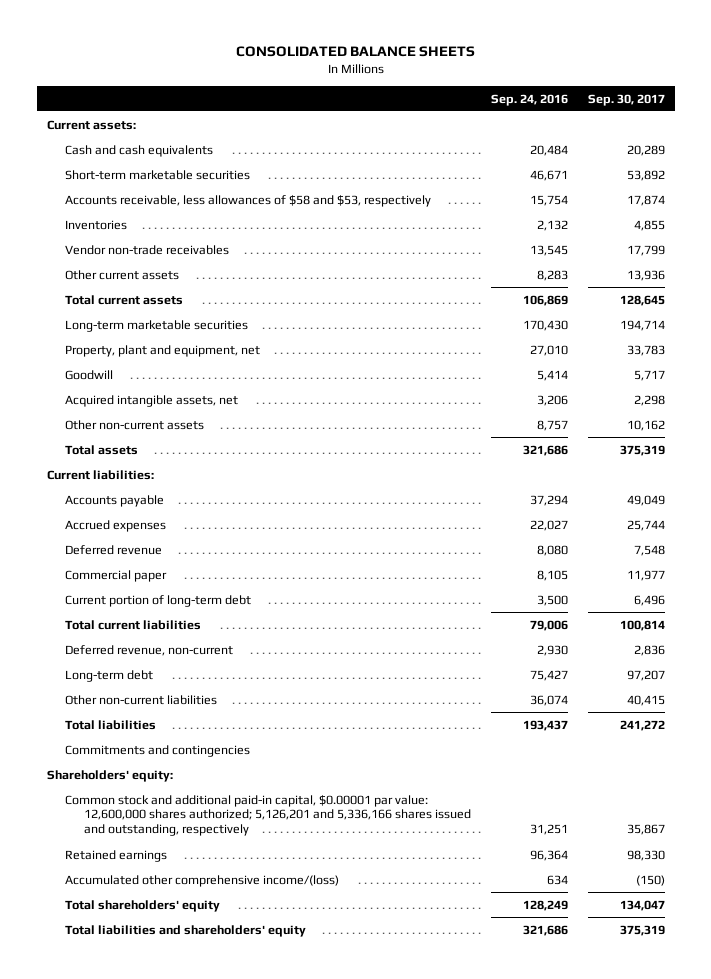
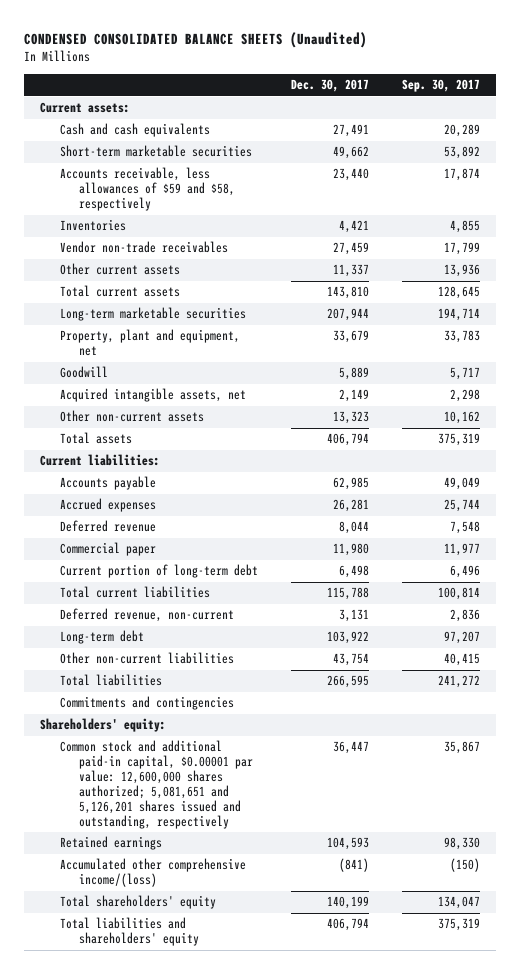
[235,46,475,58] CONSOLIDATED BALANCE SHEETS -> [23,31,367,48] CONDENSED CONSOLIDATED BALANCE SHEETS (Unaudited)
[490,93,568,106] Sep. 24, 2016 -> none
none -> [290,79,369,93] Dec. 30, 2017
[65,194,432,207] Accounts receivable, less allowances of $58 and $53, respectively -> [59,167,236,212] Accounts receivable, less allowances of $59 and $58, respectively
[65,794,471,837] Common stock and additional paid-in capital, $0.00001 par value: 12,600,000 shares authorized; 5,126,201 and 5,336,166 shares issued and outstanding, respectively -> [59,740,254,829] Common stock and additional paid-in capital, $0.00001 par value: 12,600,000 shares authorized; 5,081,651 and 5,126,201 shares issued and outstanding, respectively

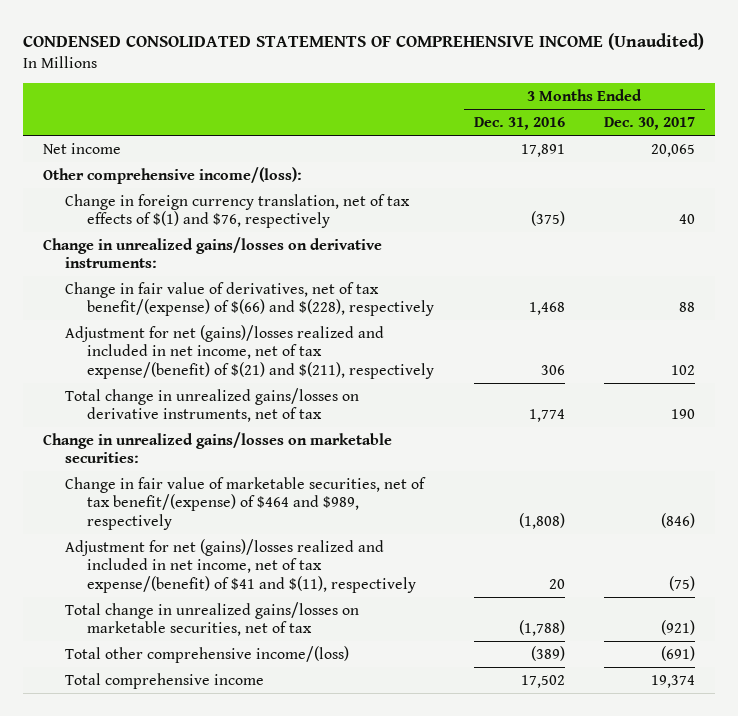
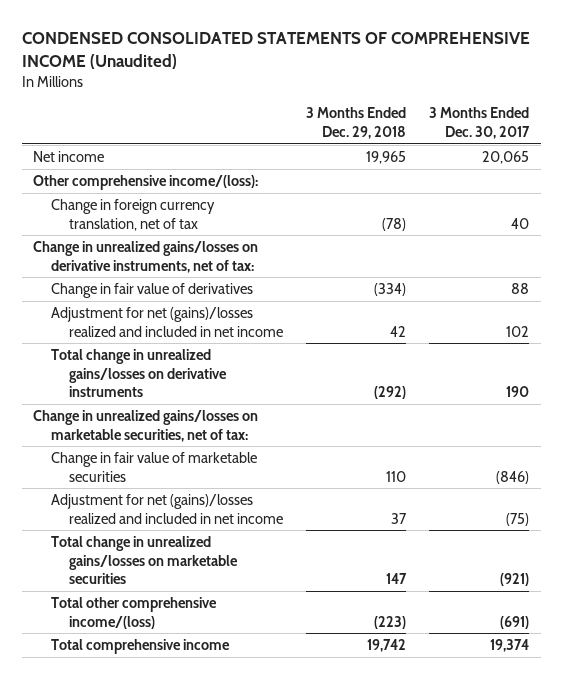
[473,116,565,130] Dec. 31, 2016 -> none
none -> [306,107,407,139] 3 Months Ended Dec. 29, 2018
[64,193,410,229] Change in foreign currency translation, net of tax effects of $(1) and $76, respectively -> [51,198,216,231] Change in foreign currency translation, net of tax
[42,236,382,269] Change in unrealized gains/losses on derivative instruments: -> [33,240,259,273] Change in unrealized gains/losses on derivative instruments, net of tax:
[64,281,435,317] Change in fair value of derivatives, net of tax benefit/(expense) of $(66) and $(228), respectively -> [51,282,254,298] Change in fair value of derivatives
[64,324,435,379] Adjustment for net (gains)/losses realized and included in net income, net of tax expense/(benefit) of $(21) and $(211), respectively -> [51,306,284,337] Adjustment for net (gains)/losses realized and included in net income
[64,387,359,423] Total change in unrealized gains/losses on derivative instruments, net of tax -> [51,348,228,398] Total change in unrealized gains/losses on derivative instruments
[42,431,392,464] Change in unrealized gains/losses on marketable securities: -> [33,409,259,442] Change in unrealized gains/losses on marketable securities, net of tax:
[64,476,426,530] Change in fair value of marketable securities, net of tax benefit/(expense) of $464 and $989, respectively -> [51,451,258,482] Change in fair value of marketable securities
[64,538,417,593] Adjustment for net (gains)/losses realized and included in net income, net of tax expense/(benefit) of $41 and $(11), respectively -> [51,493,284,524] Adjustment for net (gains)/losses realized and included in net income
[64,601,359,637] Total change in unrealized gains/losses on marketable securities, net of tax -> [51,535,239,585] Total change in unrealized gains/losses on marketable securities

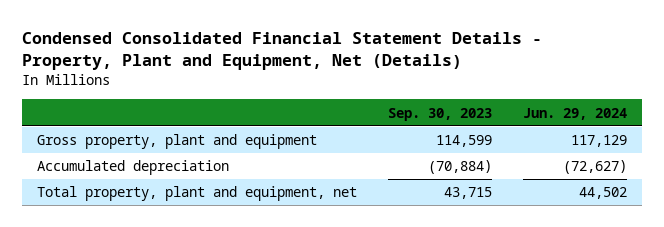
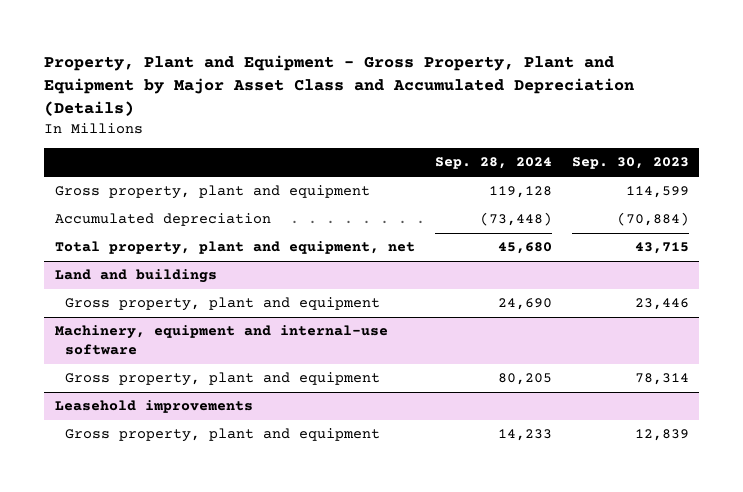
[22,32,543,71] Condensed Consolidated Financial Statement Details - Property, Plant and Equipment, Net (Details) -> [44,55,635,117] Property, Plant and Equipment - Gross Property, Plant and Equipment by Major Asset Class and Accumulated Depreciation (Details)
[522,107,627,120] Jun. 29, 2024 -> none
none -> [434,157,552,170] Sep. 28, 2024
none -> [54,269,217,284] Land and buildings
none -> [64,297,380,312] Gross property, plant and equipment
none -> [54,325,388,356] Machinery, equipment and internal-use software
none -> [64,372,380,387] Gross property, plant and equipment
none -> [54,400,253,414] Leasehold improvements
none -> [64,428,380,443] Gross property, plant and equipment

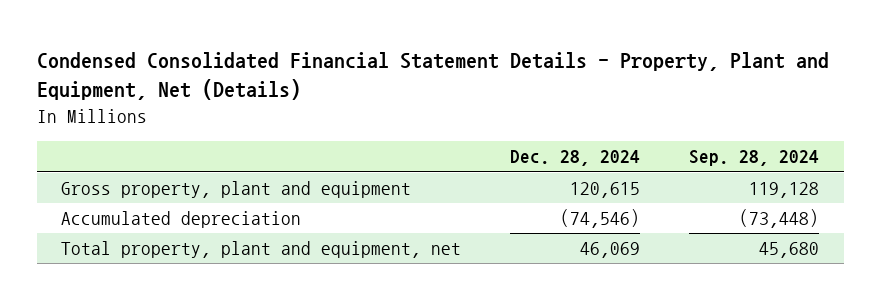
[44,55,635,117] Property, Plant and Equipment - Gross Property, Plant and Equipment by Major Asset Class and Accumulated Depreciation (Details) -> [36,51,829,101] Condensed Consolidated Financial Statement Details - Property, Plant and Equipment, Net (Details)
[571,157,689,170] Sep. 30, 2023 -> none
none -> [510,150,641,167] Dec. 28, 2024
[54,269,217,284] Land and buildings -> none
[64,297,380,312] Gross property, plant and equipment -> none
[54,325,388,356] Machinery, equipment and internal-use software -> none
[64,372,380,387] Gross property, plant and equipment -> none
[54,400,253,414] Leasehold improvements -> none
[64,428,380,443] Gross property, plant and equipment -> none

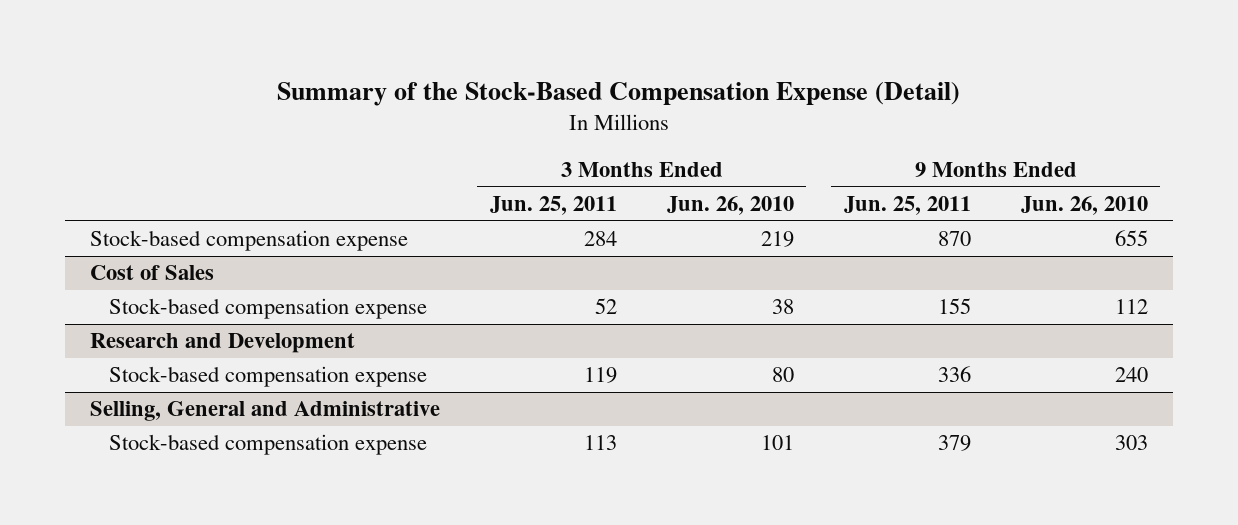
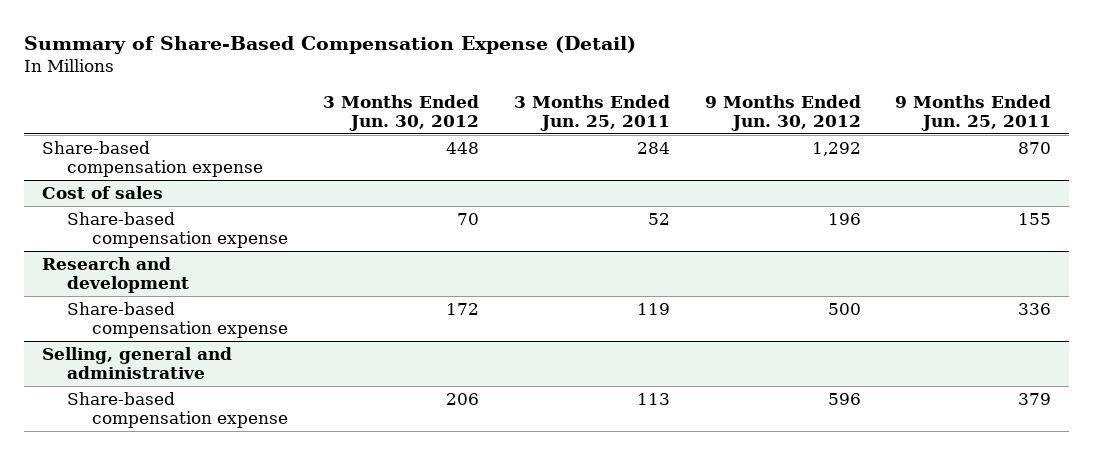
[276,81,960,106] Summary of the Stock-Based Compensation Expense (Detail) -> [24,36,637,55] Summary of Share-Based Compensation Expense (Detail)
[666,196,794,216] Jun. 26, 2010 -> none
[1020,196,1148,216] Jun. 26, 2010 -> none
none -> [322,94,479,131] 3 Months Ended Jun. 30, 2012
none -> [704,94,861,131] 9 Months Ended Jun. 30, 2012
[89,230,408,252] Stock-based compensation expense -> [41,140,263,178] Share-based compensation expense
[89,265,214,281] Cost of Sales -> [41,185,163,199] Cost of sales
[109,298,428,320] Stock-based compensation expense -> [66,211,288,249] Share-based compensation expense
[89,333,355,354] Research and Development -> [41,256,189,294] Research and development
[109,366,428,388] Stock-based compensation expense -> [66,301,288,339] Share-based compensation expense
[89,401,440,422] Selling, General and Administrative -> [41,346,232,380] Selling, general and administrative
[109,434,428,456] Stock-based compensation expense -> [66,391,288,429] Share-based compensation expense

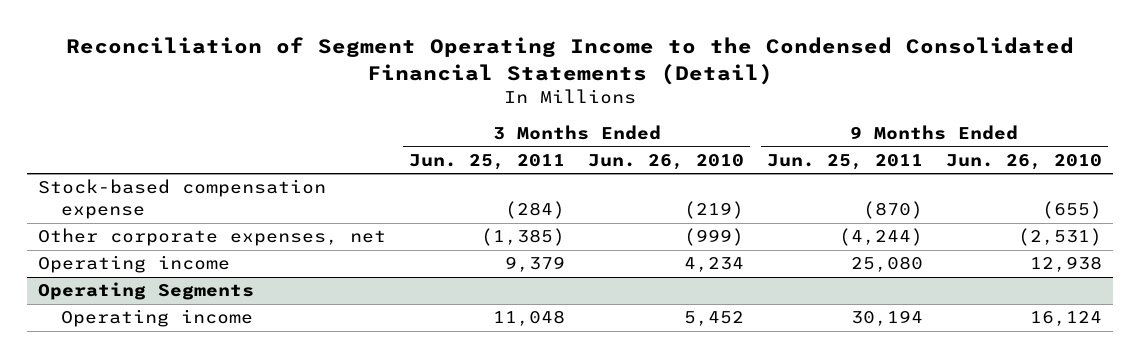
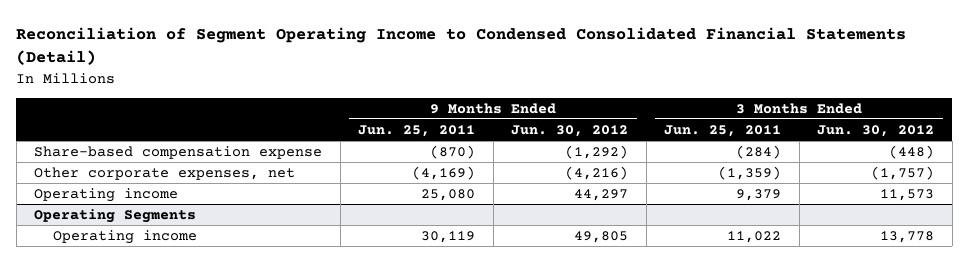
[65,37,1074,85] Reconciliation of Segment Operating Income to the Condensed Consolidated Financial Statements (Detail) -> [16,27,907,66] Reconciliation of Segment Operating Income to Condensed Consolidated Financial Statements (Detail)
[587,153,744,170] Jun. 26, 2010 -> none
[945,153,1102,170] Jun. 26, 2010 -> none
none -> [511,124,629,137] Jun. 30, 2012
none -> [817,124,935,137] Jun. 30, 2012
[38,179,327,220] Stock-based compensation expense -> [34,146,323,160] Share-based compensation expense
[481,228,566,247] (1,385) -> [718,166,782,181] (1,359)
[838,228,923,247] (4,244) -> [412,166,476,181] (4,169)
[493,310,566,327] 11,048 -> [727,231,782,244] 11,022
[850,310,923,327] 30,194 -> [421,231,476,244] 30,119

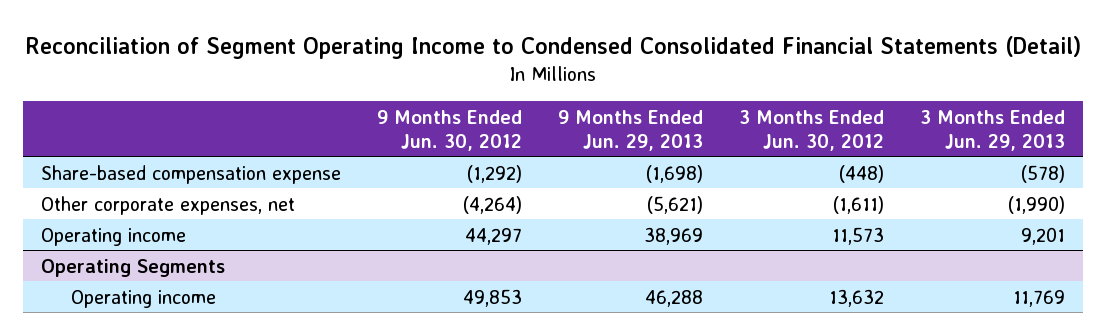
[358,124,476,137] Jun. 25, 2011 -> none
[664,124,782,137] Jun. 25, 2011 -> none
none -> [557,109,703,151] 9 Months Ended Jun. 29, 2013
none -> [919,109,1065,151] 3 Months Ended Jun. 29, 2013
[565,166,629,181] (4,216) -> [462,195,522,214] (4,264)
[871,166,935,181] (1,757) -> [832,195,884,214] (1,611)
[574,231,629,244] 49,805 -> [462,288,522,307] 49,853
[880,231,935,244] 13,778 -> [828,288,884,307] 13,632

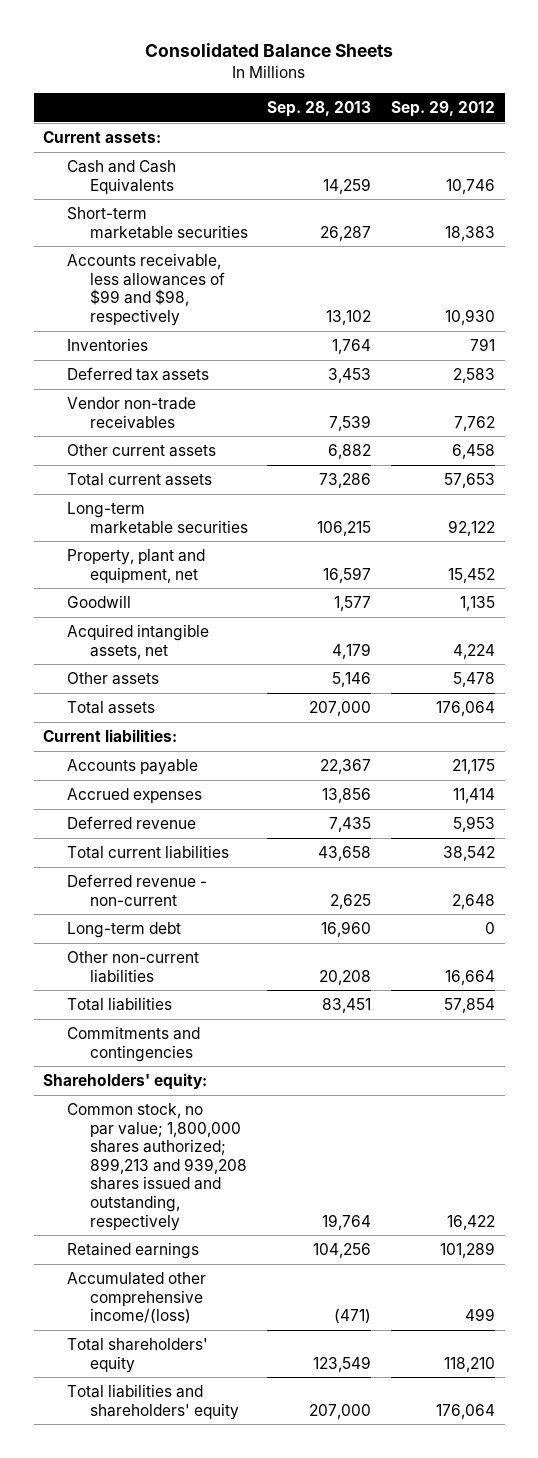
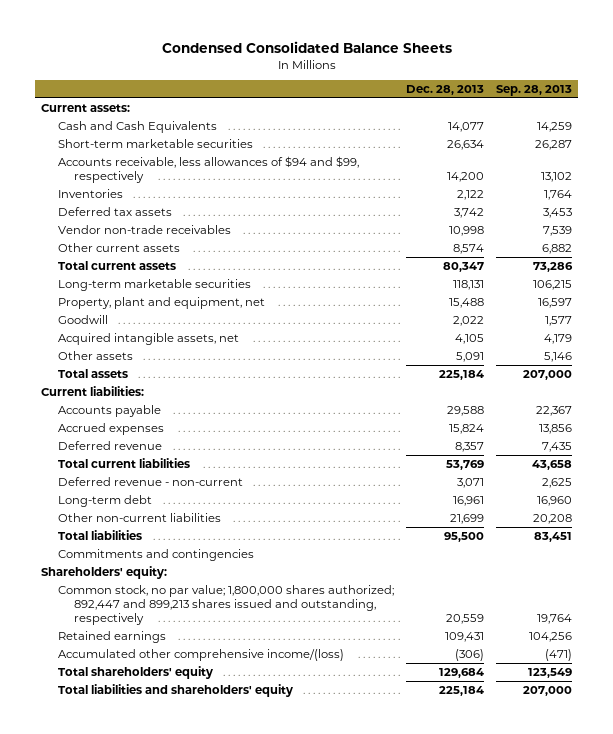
[145,43,394,58] Consolidated Balance Sheets -> [161,40,452,53] Condensed Consolidated Balance Sheets
[391,101,496,118] Sep. 29, 2012 -> none
none -> [405,85,484,96] Dec. 28, 2013
[66,252,225,326] Accounts receivable, less allowances of $99 and $98, respectively -> [57,155,359,183] Accounts receivable, less allowances of $94 and $99, respectively
[66,1102,247,1231] Common stock, no par value; 1,800,000 shares authorized; 899,213 and 939,208 shares issued and outstanding, respectively -> [57,584,394,625] Common stock, no par value; 1,800,000 shares authorized; 892,447 and 899,213 shares issued and outstanding, respectively

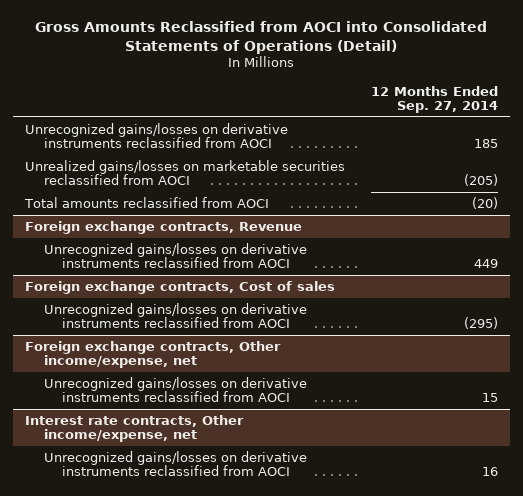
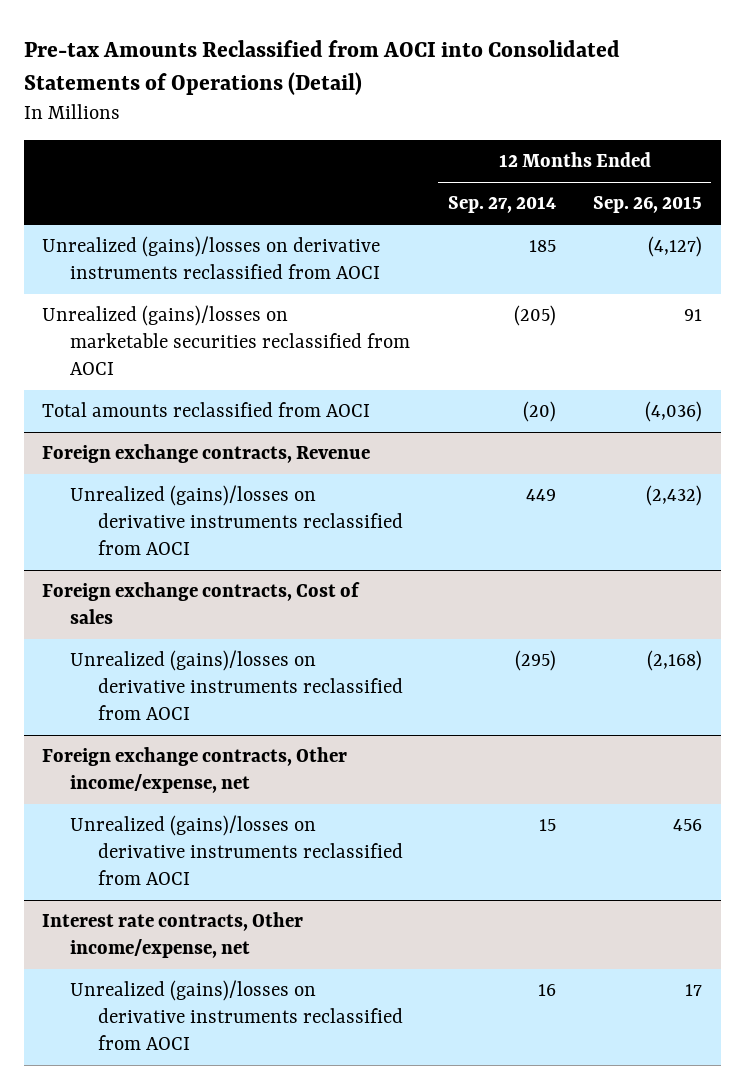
[35,20,488,54] Gross Amounts Reclassified from AOCI into Consolidated Statements of Operations (Detail) -> [23,39,620,95] Pre-tax Amounts Reclassified from AOCI into Consolidated Statements of Operations (Detail)
none -> [593,196,703,214] Sep. 26, 2015
[25,122,289,149] Unrecognized gains/losses on derivative instruments reclassified from AOCI -> [42,236,381,280] Unrealized (gains)/losses on derivative instruments reclassified from AOCI
[25,159,346,186] Unrealized gains/losses on marketable securities reclassified from AOCI -> [42,305,411,376] Unrealized (gains)/losses on marketable securities reclassified from AOCI
[43,242,307,269] Unrecognized gains/losses on derivative instruments reclassified from AOCI -> [70,485,404,556] Unrealized (gains)/losses on derivative instruments reclassified from AOCI
[43,302,307,329] Unrecognized gains/losses on derivative instruments reclassified from AOCI -> [70,650,404,721] Unrealized (gains)/losses on derivative instruments reclassified from AOCI
[43,376,307,403] Unrecognized gains/losses on derivative instruments reclassified from AOCI -> [70,815,404,886] Unrealized (gains)/losses on derivative instruments reclassified from AOCI
[43,450,307,477] Unrecognized gains/losses on derivative instruments reclassified from AOCI -> [70,980,404,1051] Unrealized (gains)/losses on derivative instruments reclassified from AOCI

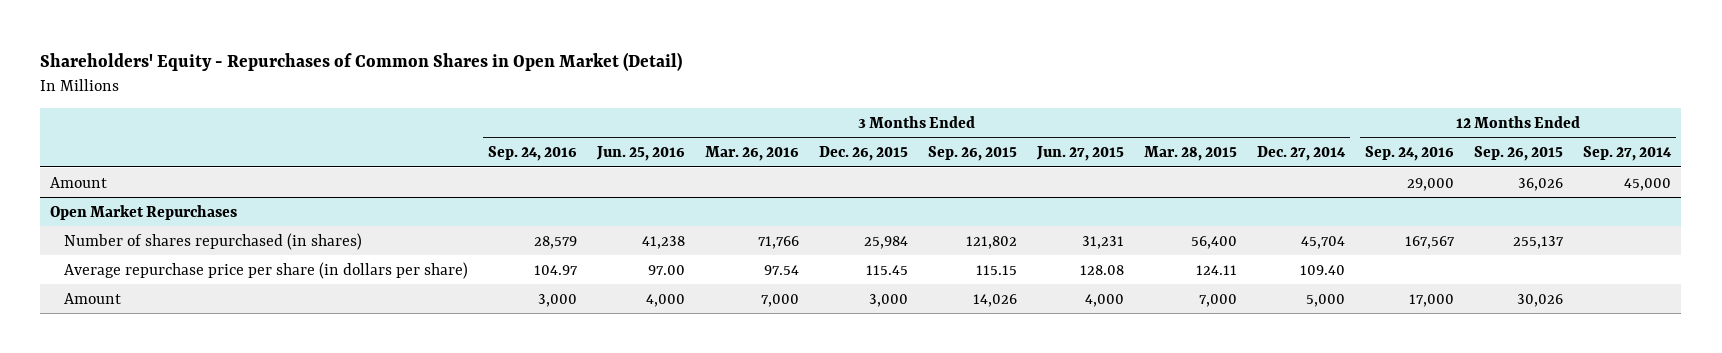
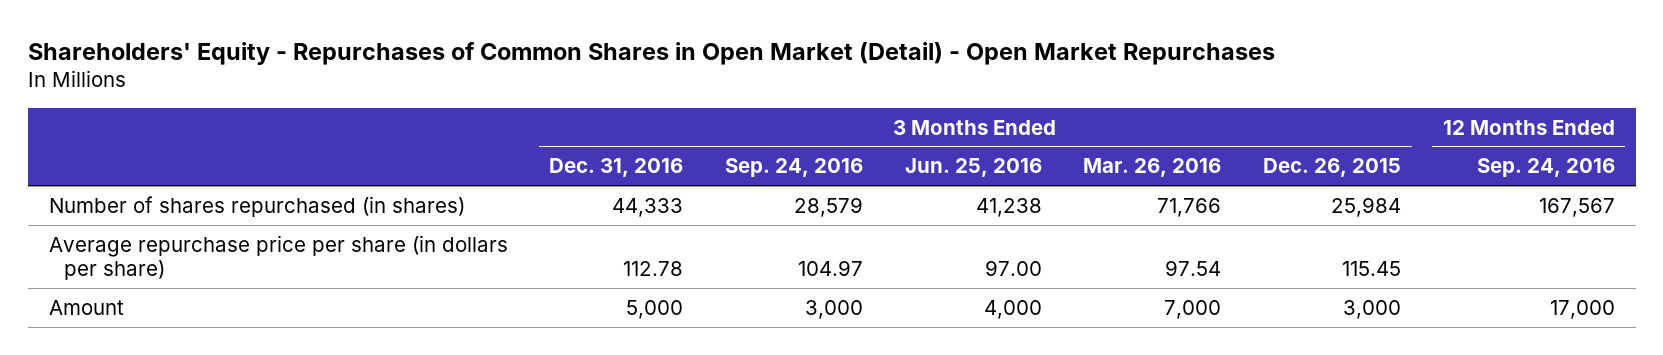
[40,52,683,72] Shareholders' Equity - Repurchases of Common Shares in Open Market (Detail) -> [27,41,1275,65] Shareholders' Equity - Repurchases of Common Shares in Open Market (Detail) - Open Market Repurchases
[928,146,1018,162] Sep. 26, 2015 -> none
[1036,146,1125,162] Jun. 27, 2015 -> none
[1144,146,1238,162] Mar. 28, 2015 -> none
[1257,146,1347,162] Dec. 27, 2014 -> none
[1474,146,1564,162] Sep. 26, 2015 -> none
[1583,146,1673,162] Sep. 27, 2014 -> none
none -> [549,158,684,178] Dec. 31, 2016
[50,176,108,188] Amount -> none
[50,204,238,220] Open Market Repurchases -> none

